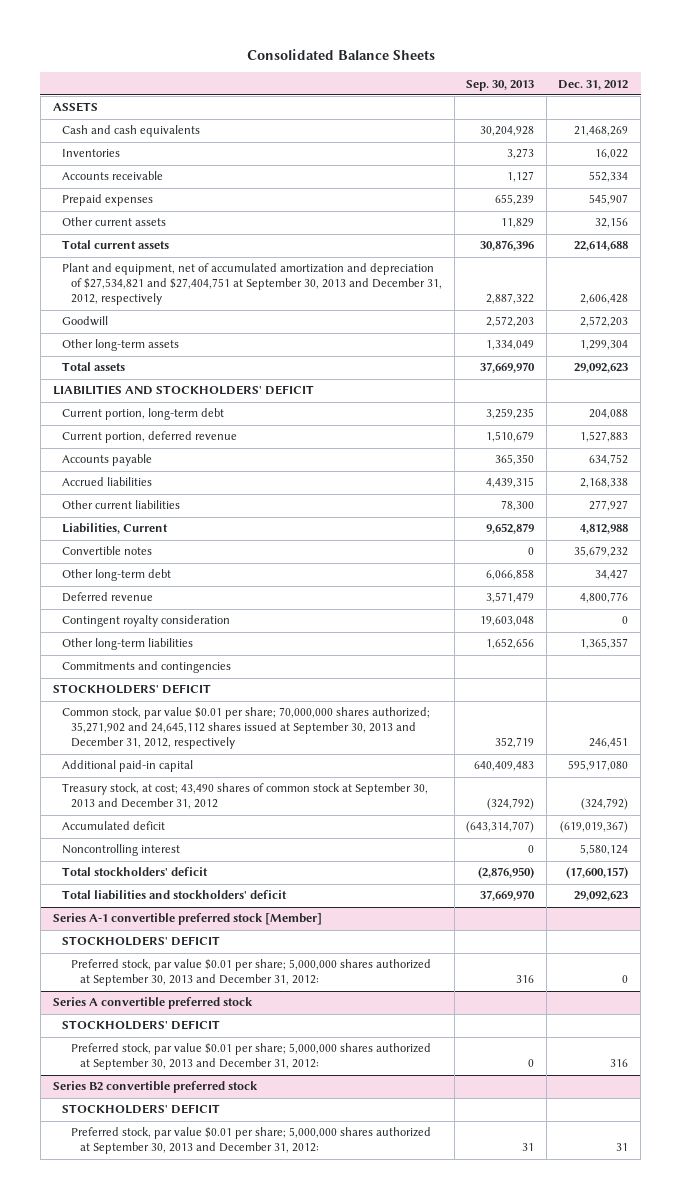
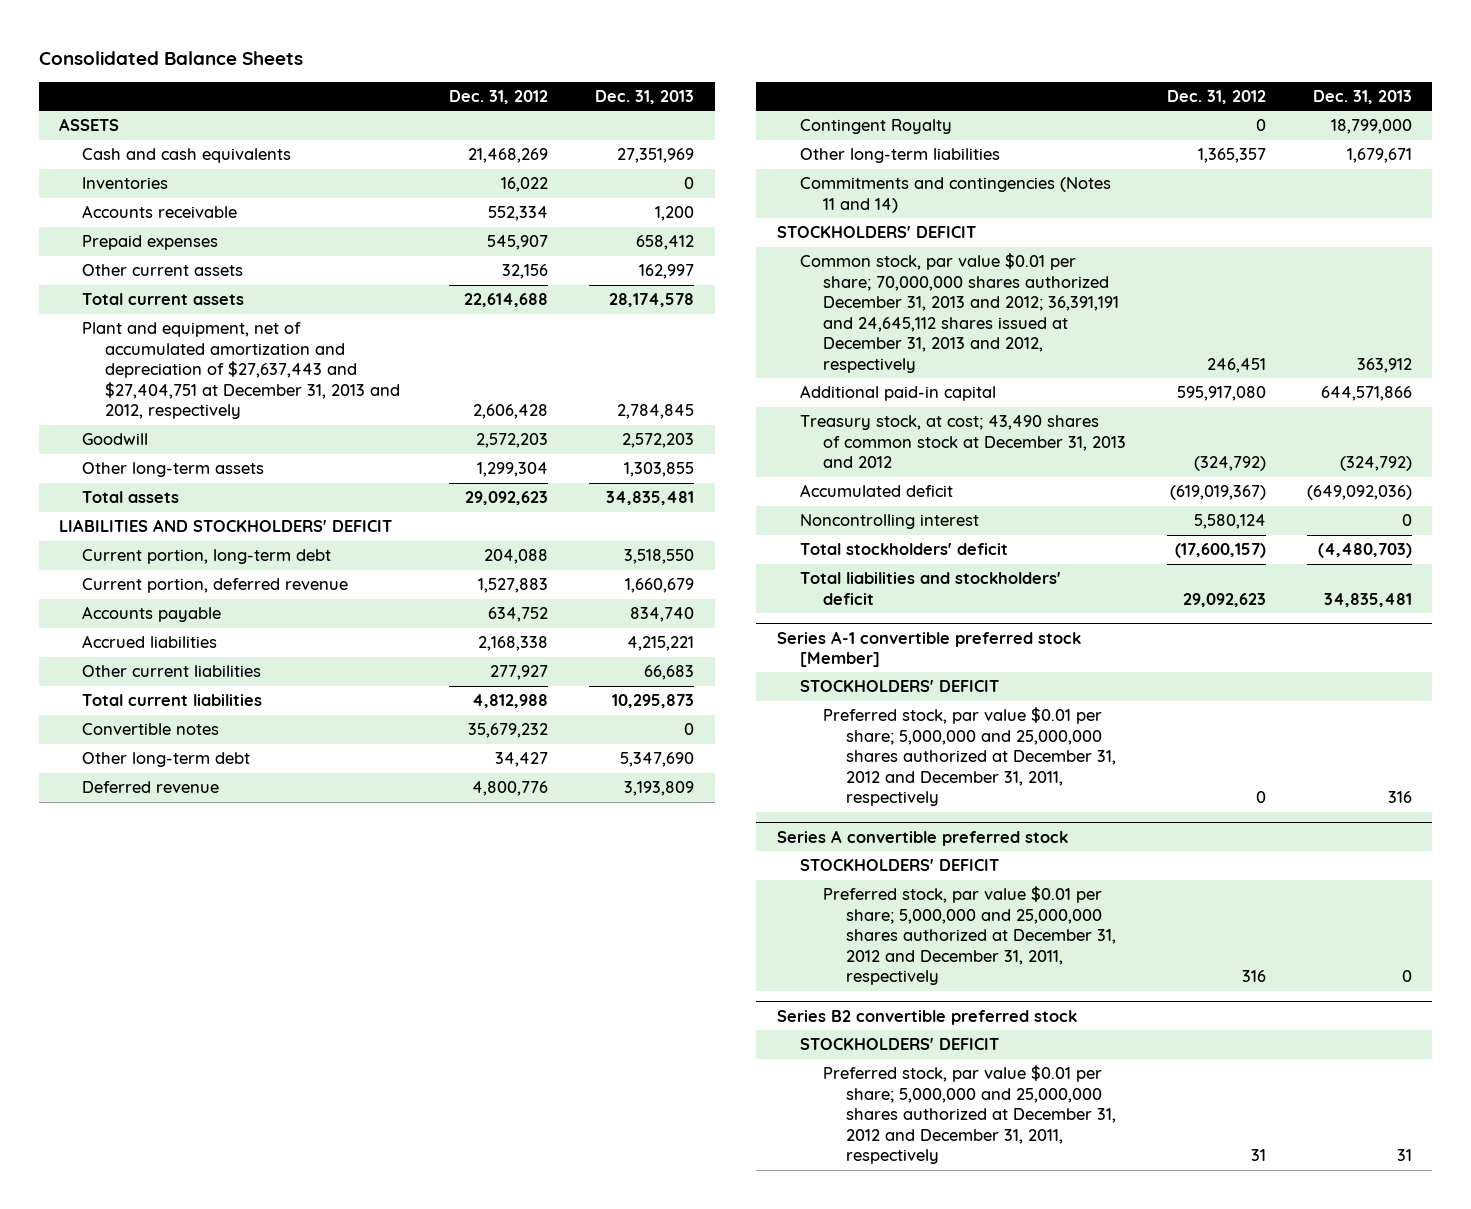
[466,79,535,91] Sep. 30, 2013 -> none
none -> [595,89,695,104] Dec. 31, 2013
[61,263,442,306] Plant and equipment, net of accumulated amortization and depreciation of $27,534,821 and $27,404,751 at September 30, 2013 and December 31, 2012, respectively -> [82,322,401,420] Plant and equipment, net of accumulated amortization and depreciation of $27,637,443 and $27,404,751 at December 31, 2013 and 2012, respectively
[61,523,168,535] Liabilities, Current -> [82,694,263,707] Total current liabilities
[61,615,230,628] Contingent royalty consideration -> [799,119,952,135] Contingent Royalty
[61,661,231,674] Commitments and contingencies -> [799,177,1111,213] Commitments and contingencies (Notes 11 and 14)
[61,707,430,750] Common stock, par value $0.01 per share; 70,000,000 shares authorized; 35,271,902 and 24,645,112 shares issued at September 30, 2013 and December 31, 2012, respectively -> [799,253,1119,373] Common stock, par value $0.01 per share; 70,000,000 shares authorized December 31, 2013 and 2012; 36,391,191 and 24,645,112 shares issued at December 31, 2013 and 2012, respectively
[61,783,428,810] Treasury stock, at cost; 43,490 shares of common stock at September 30, 2013 and December 31, 2012 -> [799,415,1126,469] Treasury stock, at cost; 43,490 shares of common stock at December 31, 2013 and 2012
[70,959,431,987] Preferred stock, par value $0.01 per share; 5,000,000 shares authorized at September 30, 2013 and December 31, 2012: -> [822,707,1116,807] Preferred stock, par value $0.01 per share; 5,000,000 and 25,000,000 shares authorized at December 31, 2012 and December 31, 2011, respectively
[70,1043,431,1071] Preferred stock, par value $0.01 per share; 5,000,000 shares authorized at September 30, 2013 and December 31, 2012: -> [822,886,1116,986] Preferred stock, par value $0.01 per share; 5,000,000 and 25,000,000 shares authorized at December 31, 2012 and December 31, 2011, respectively
[70,1127,431,1155] Preferred stock, par value $0.01 per share; 5,000,000 shares authorized at September 30, 2013 and December 31, 2012: -> [822,1065,1116,1165] Preferred stock, par value $0.01 per share; 5,000,000 and 25,000,000 shares authorized at December 31, 2012 and December 31, 2011, respectively

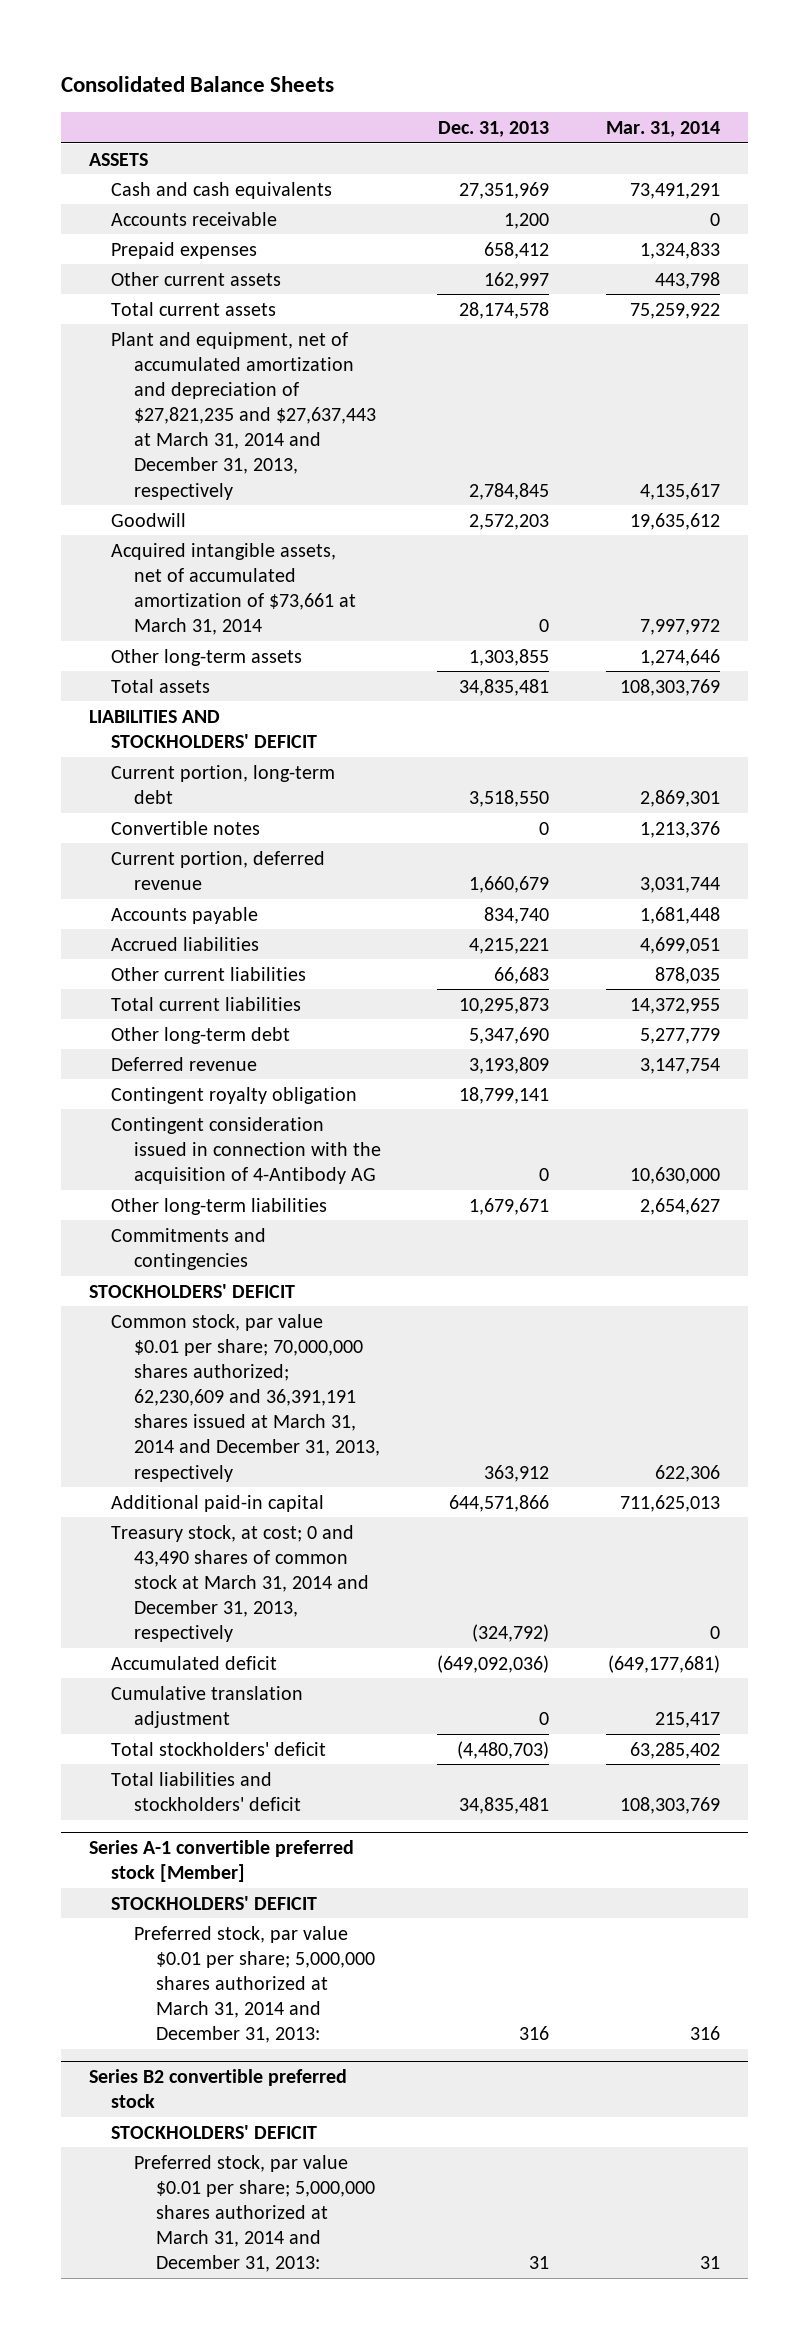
[449,89,549,104] Dec. 31, 2012 -> none
none -> [605,120,720,137] Mar. 31, 2014
[82,177,169,190] Inventories -> none
[82,322,401,420] Plant and equipment, net of accumulated amortization and depreciation of $27,637,443 and $27,404,751 at December 31, 2013 and 2012, respectively -> [111,331,376,500] Plant and equipment, net of accumulated amortization and depreciation of $27,821,235 and $27,637,443 at March 31, 2014 and December 31, 2013, respectively
none -> [111,542,356,636] Acquired intangible assets, net of accumulated amortization of $73,661 at March 31, 2014
[82,723,220,736] Convertible notes -> [111,820,261,835] Convertible notes
[799,119,952,135] Contingent Royalty -> [111,1086,358,1104] Contingent royalty obligation
[1330,119,1412,135] 18,799,000 -> [459,1086,550,1104] 18,799,141
none -> [111,1116,381,1185] Contingent consideration issued in connection with the acquisition of 4-Antibody AG
[799,177,1111,213] Commitments and contingencies (Notes 11 and 14) -> [111,1227,267,1270] Commitments and contingencies
[799,253,1119,373] Common stock, par value $0.01 per share; 70,000,000 shares authorized December 31, 2013 and 2012; 36,391,191 and 24,645,112 shares issued at December 31, 2013 and 2012, respectively -> [111,1313,380,1482] Common stock, par value $0.01 per share; 70,000,000 shares authorized; 62,230,609 and 36,391,191 shares issued at March 31, 2014 and December 31, 2013, respectively
[799,415,1126,469] Treasury stock, at cost; 43,490 shares of common stock at December 31, 2013 and 2012 -> [111,1524,369,1643] Treasury stock, at cost; 0 and 43,490 shares of common stock at March 31, 2014 and December 31, 2013, respectively
[799,514,979,530] Noncontrolling interest -> none
none -> [111,1685,304,1728] Cumulative translation adjustment
[776,829,1068,846] Series A convertible preferred stock -> none
[799,859,999,872] STOCKHOLDERS' DEFICIT -> none
[822,886,1116,986] Preferred stock, par value $0.01 per share; 5,000,000 and 25,000,000 shares authorized at December 31, 2012 and December 31, 2011, respectively -> none
[822,707,1116,807] Preferred stock, par value $0.01 per share; 5,000,000 and 25,000,000 shares authorized at December 31, 2012 and December 31, 2011, respectively -> [133,1925,375,2044] Preferred stock, par value $0.01 per share; 5,000,000 shares authorized at March 31, 2014 and December 31, 2013:
[822,1065,1116,1165] Preferred stock, par value $0.01 per share; 5,000,000 and 25,000,000 shares authorized at December 31, 2012 and December 31, 2011, respectively -> [133,2154,375,2273] Preferred stock, par value $0.01 per share; 5,000,000 shares authorized at March 31, 2014 and December 31, 2013:

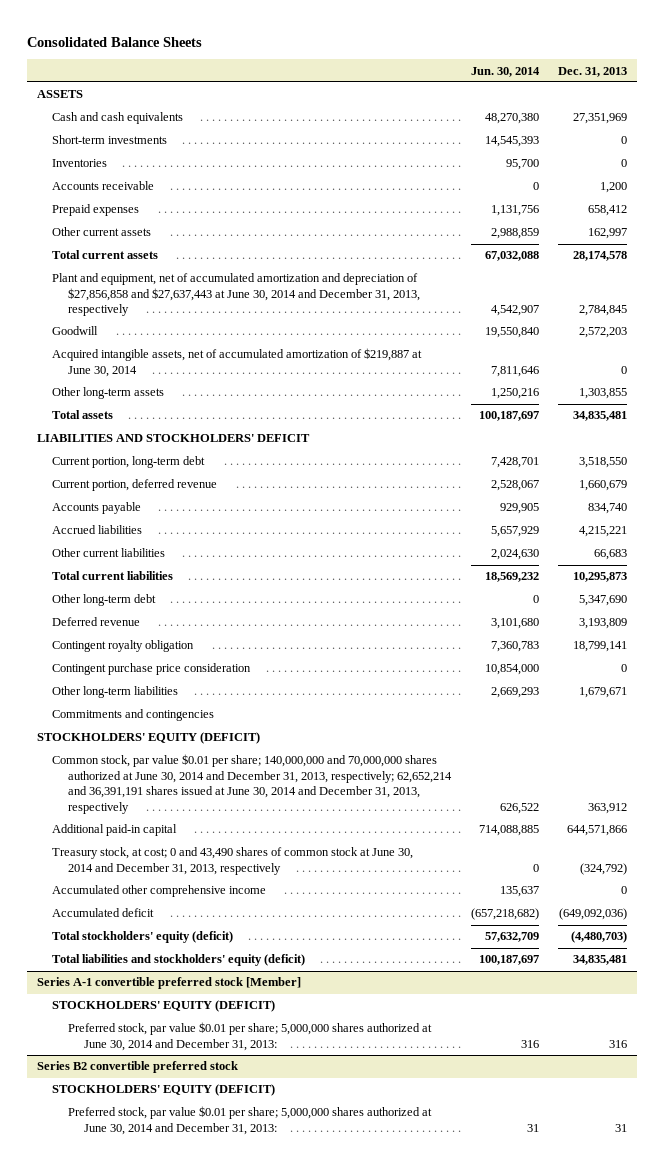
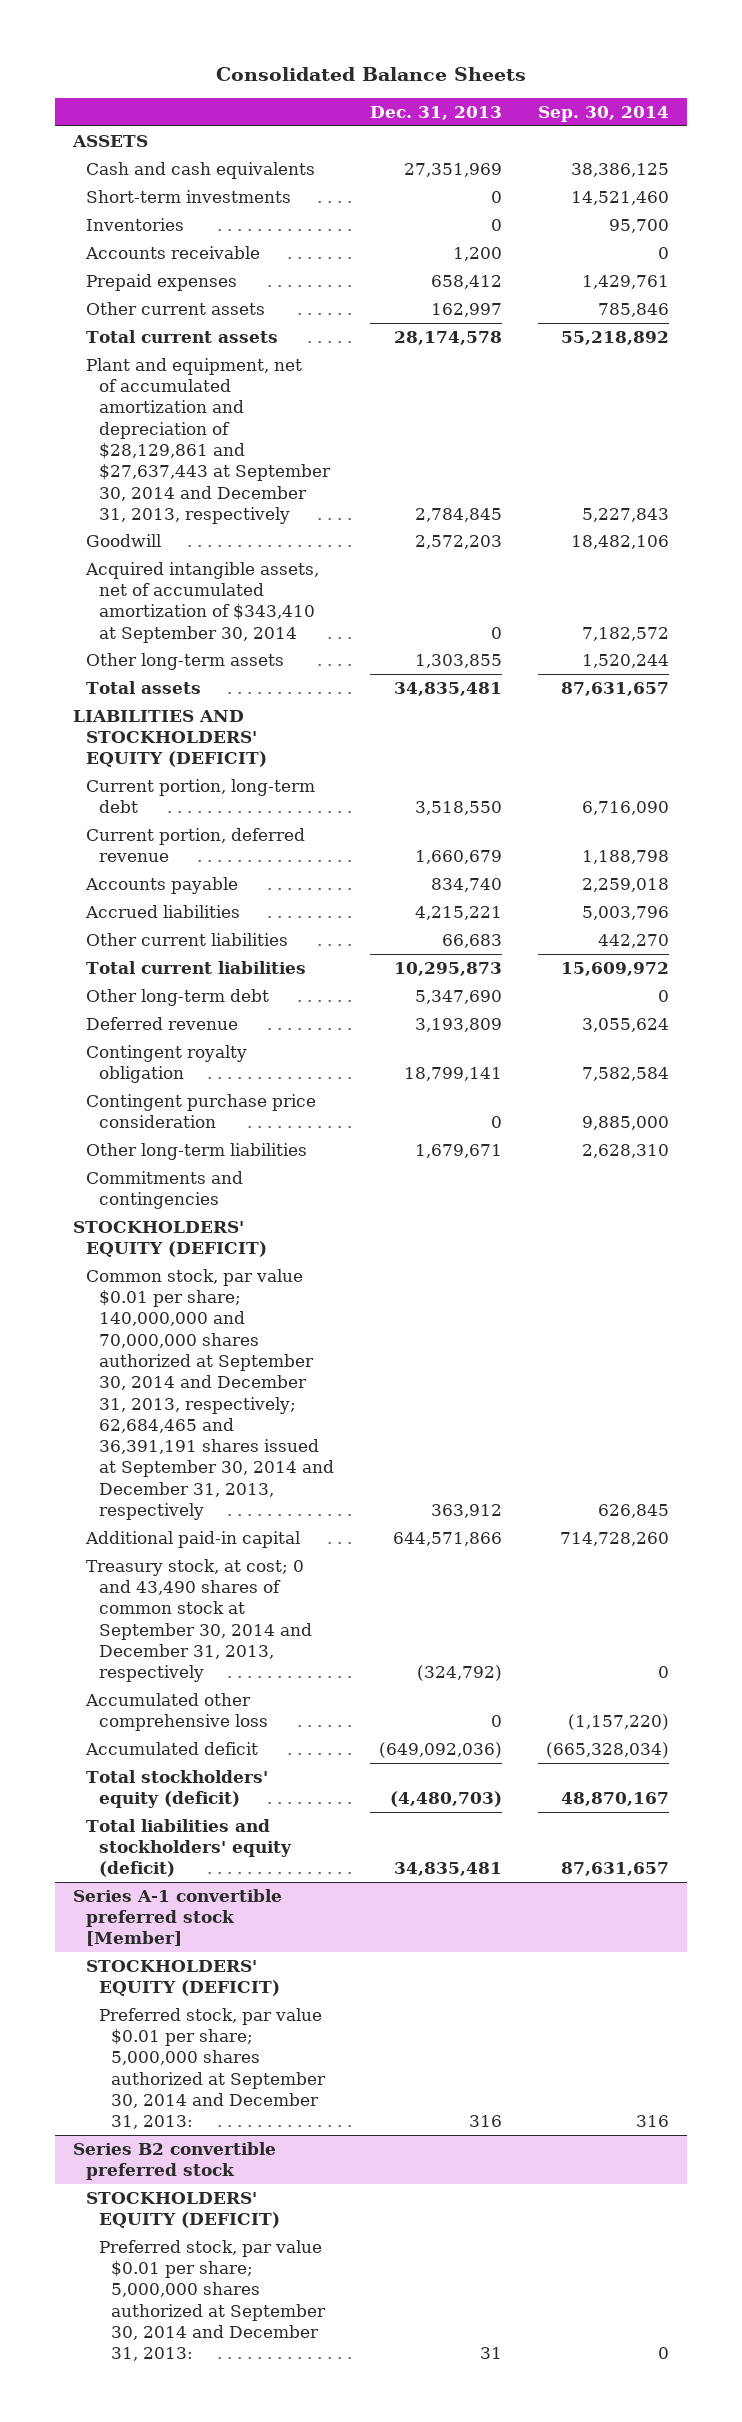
[470,66,540,77] Jun. 30, 2014 -> none
none -> [537,105,669,122] Sep. 30, 2014
[52,273,421,317] Plant and equipment, net of accumulated amortization and depreciation of $27,856,858 and $27,637,443 at June 30, 2014 and December 31, 2013, respectively -> [86,357,331,524] Plant and equipment, net of accumulated amortization and depreciation of $28,129,861 and $27,637,443 at September 30, 2014 and December 31, 2013, respectively
[52,348,423,377] Acquired intangible assets, net of accumulated amortization of $219,887 at June 30, 2014 -> [85,561,320,643] Acquired intangible assets, net of accumulated amortization of $343,410 at September 30, 2014
[36,434,310,443] LIABILITIES AND STOCKHOLDERS' DEFICIT -> [73,709,268,768] LIABILITIES AND STOCKHOLDERS' EQUITY (DEFICIT)
[52,754,453,814] Common stock, par value $0.01 per share; 140,000,000 and 70,000,000 shares authorized at June 30, 2014 and December 31, 2013, respectively; 62,652,214 and 36,391,191 shares issued at June 30, 2014 and December 31, 2013, respectively -> [86,1268,334,1520] Common stock, par value $0.01 per share; 140,000,000 and 70,000,000 shares authorized at September 30, 2014 and December 31, 2013, respectively; 62,684,465 and 36,391,191 shares issued at September 30, 2014 and December 31, 2013, respectively
[52,847,414,875] Treasury stock, at cost; 0 and 43,490 shares of common stock at June 30, 2014 and December 31, 2013, respectively -> [86,1558,312,1683] Treasury stock, at cost; 0 and 43,490 shares of common stock at September 30, 2014 and December 31, 2013, respectively
[52,885,267,898] Accumulated other comprehensive income -> [85,1692,268,1732] Accumulated other comprehensive loss
[68,1022,433,1051] Preferred stock, par value $0.01 per share; 5,000,000 shares authorized at June 30, 2014 and December 31, 2013: -> [98,2007,327,2130] Preferred stock, par value $0.01 per share; 5,000,000 shares authorized at September 30, 2014 and December 31, 2013:
[68,1106,433,1135] Preferred stock, par value $0.01 per share; 5,000,000 shares authorized at June 30, 2014 and December 31, 2013: -> [98,2239,327,2362] Preferred stock, par value $0.01 per share; 5,000,000 shares authorized at September 30, 2014 and December 31, 2013:

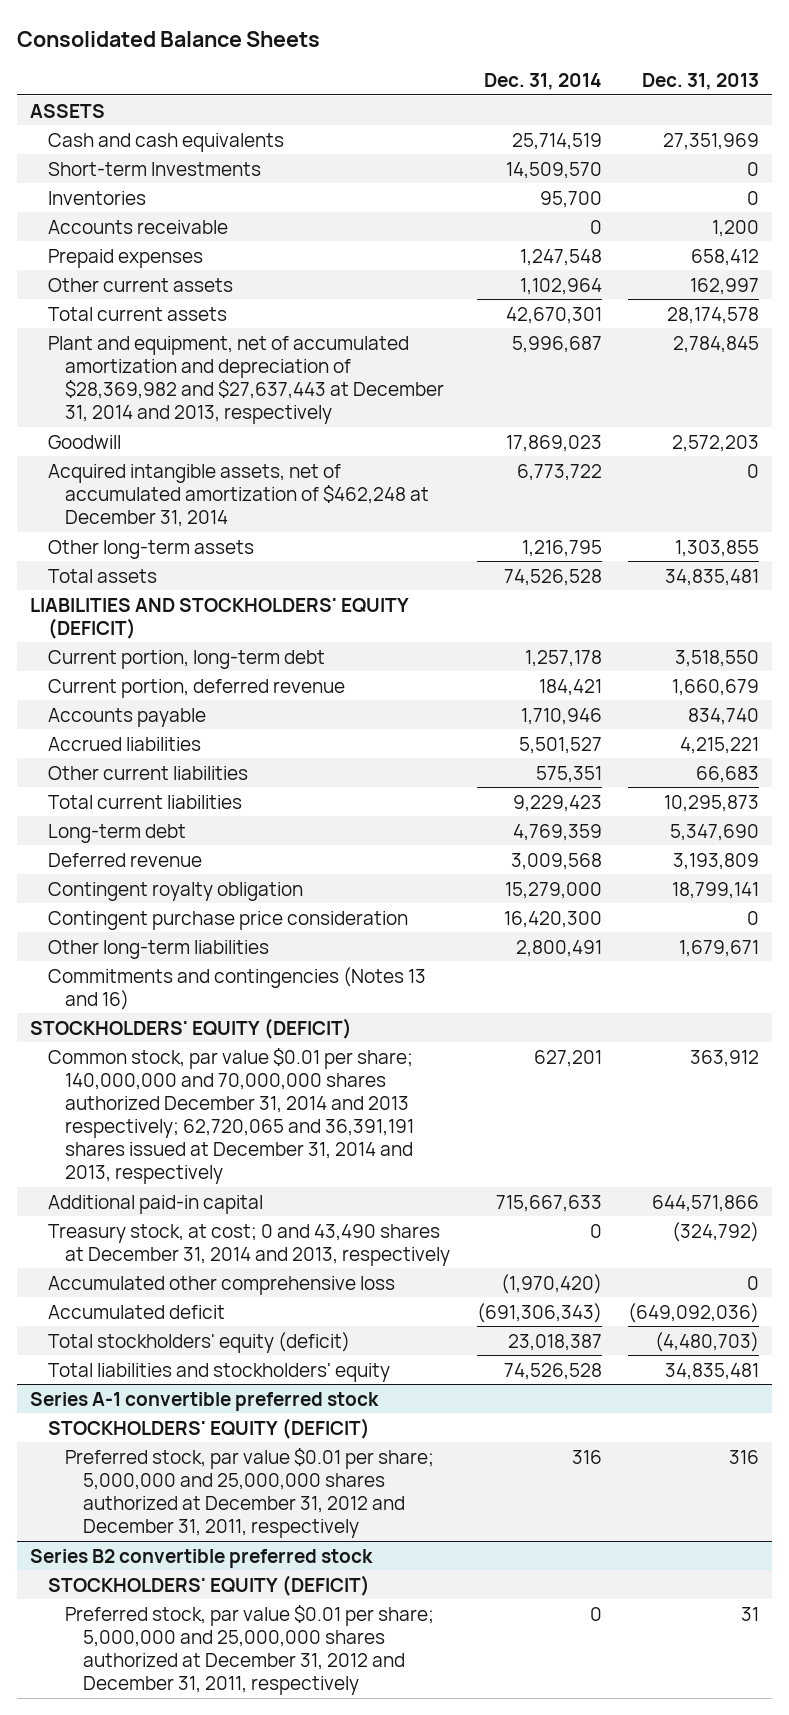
[537,105,669,122] Sep. 30, 2014 -> none
none -> [483,73,602,91] Dec. 31, 2014
[86,189,292,203] Short-term investments -> [47,161,261,176] Short-term Investments
[86,357,331,524] Plant and equipment, net of accumulated amortization and depreciation of $28,129,861 and $27,637,443 at September 30, 2014 and December 31, 2013, respectively -> [47,335,445,424] Plant and equipment, net of accumulated amortization and depreciation of $28,369,982 and $27,637,443 at December 31, 2014 and 2013, respectively
[85,561,320,643] Acquired intangible assets, net of accumulated amortization of $343,410 at September 30, 2014 -> [47,463,430,527] Acquired intangible assets, net of accumulated amortization of $462,248 at December 31, 2014
[86,988,270,1006] Other long-term debt -> [47,823,186,843] Long-term debt
[86,1170,244,1210] Commitments and contingencies -> [47,966,426,1010] Commitments and contingencies (Notes 13 and 16)
[86,1268,334,1520] Common stock, par value $0.01 per share; 140,000,000 and 70,000,000 shares authorized at September 30, 2014 and December 31, 2013, respectively; 62,684,465 and 36,391,191 shares issued at September 30, 2014 and December 31, 2013, respectively -> [47,1047,415,1184] Common stock, par value $0.01 per share; 140,000,000 and 70,000,000 shares authorized December 31, 2014 and 2013 respectively; 62,720,065 and 36,391,191 shares issued at December 31, 2014 and 2013, respectively
[86,1558,312,1683] Treasury stock, at cost; 0 and 43,490 shares of common stock at September 30, 2014 and December 31, 2013, respectively -> [47,1223,451,1266] Treasury stock, at cost; 0 and 43,490 shares at December 31, 2014 and 2013, respectively
[86,1818,292,1878] Total liabilities and stockholders' equity (deficit) -> [47,1362,390,1382] Total liabilities and stockholders' equity
[73,1888,283,1947] Series A-1 convertible preferred stock [Member] -> [30,1391,380,1411] Series A-1 convertible preferred stock
[98,2007,327,2130] Preferred stock, par value $0.01 per share; 5,000,000 shares authorized at September 30, 2014 and December 31, 2013: -> [65,1447,435,1538] Preferred stock, par value $0.01 per share; 5,000,000 and 25,000,000 shares authorized at December 31, 2012 and December 31, 2011, respectively
[98,2239,327,2362] Preferred stock, par value $0.01 per share; 5,000,000 shares authorized at September 30, 2014 and December 31, 2013: -> [65,1604,435,1695] Preferred stock, par value $0.01 per share; 5,000,000 and 25,000,000 shares authorized at December 31, 2012 and December 31, 2011, respectively

